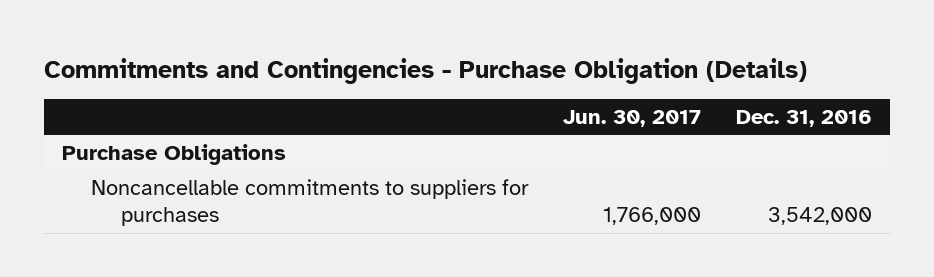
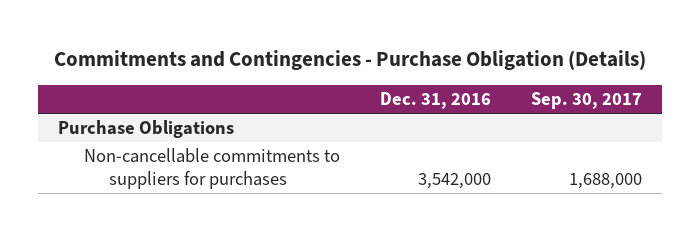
[563,110,702,128] Jun. 30, 2017 -> none
none -> [531,91,643,109] Sep. 30, 2017
[91,178,530,227] Noncancellable commitments to suppliers for purchases -> [83,148,340,189] Non-cancellable commitments to suppliers for purchases

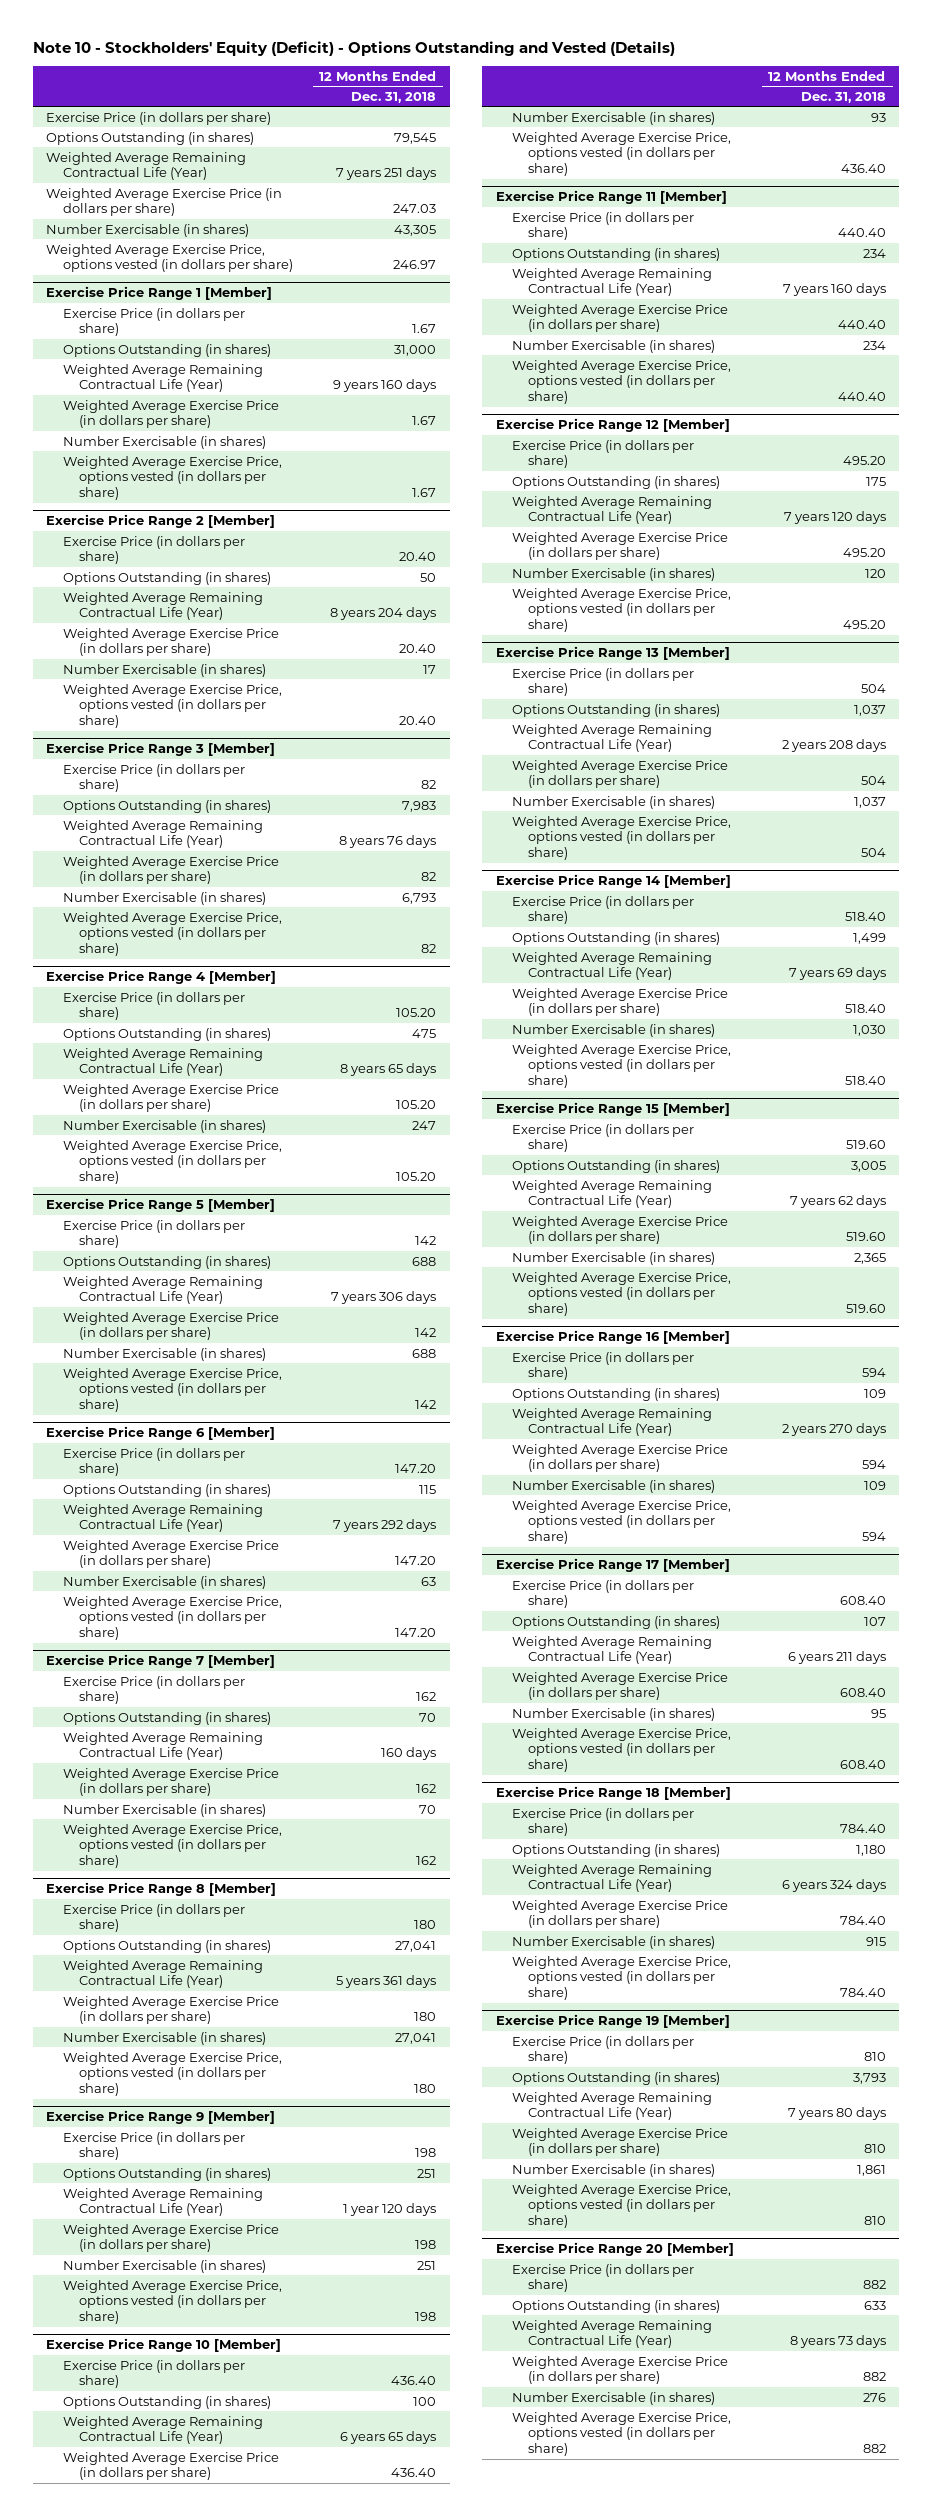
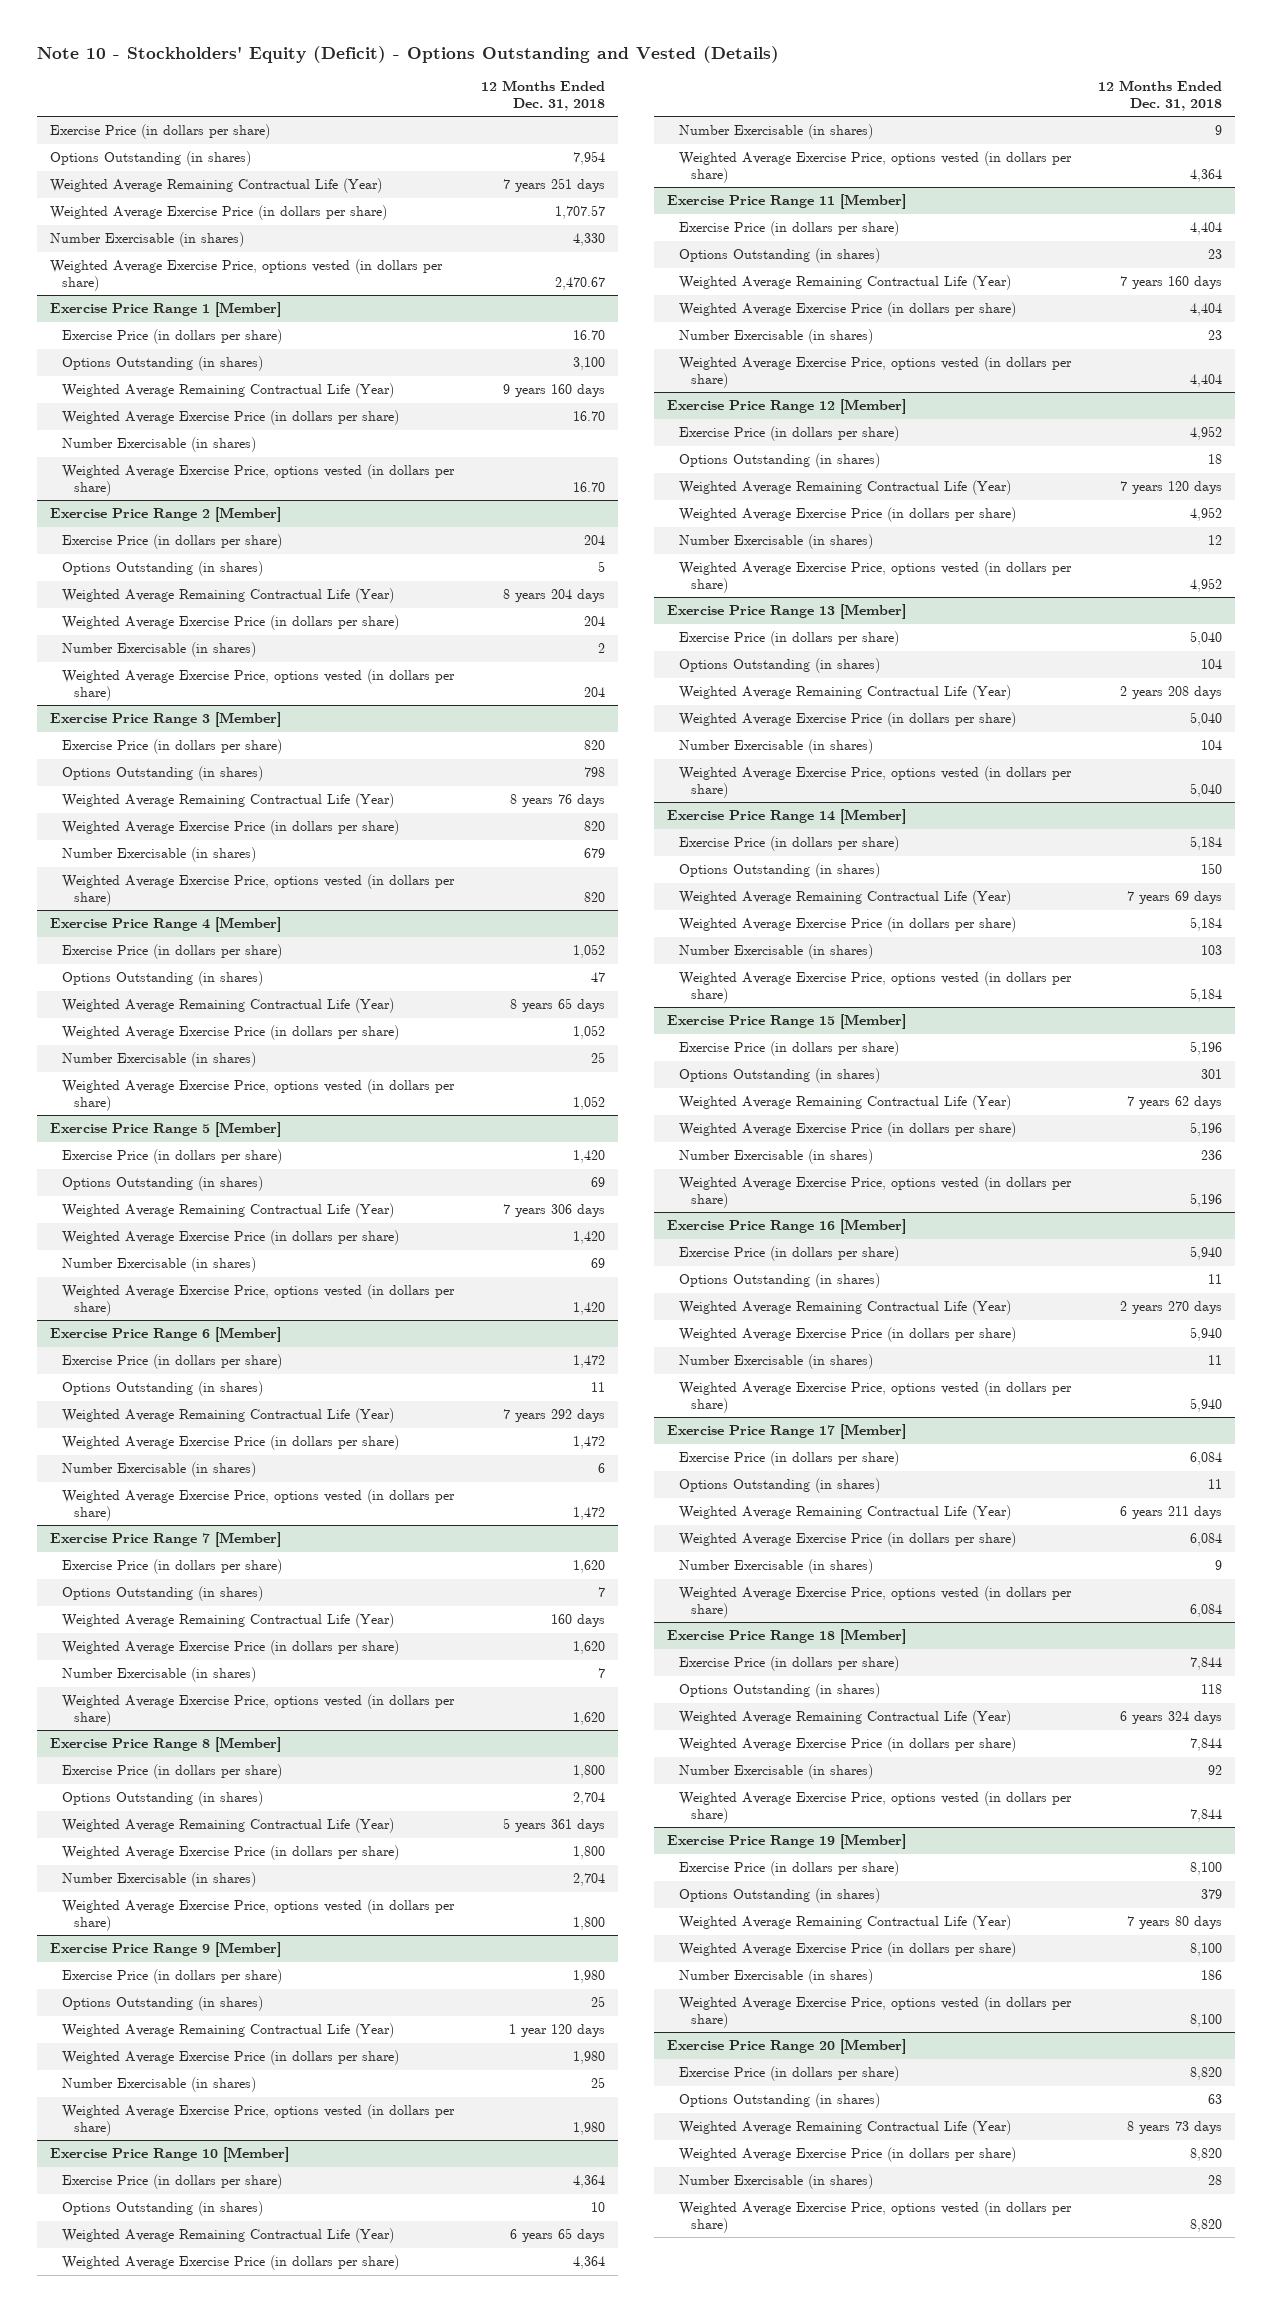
[394,132,437,144] 79,545 -> [572,151,605,166] 7,954
[393,204,437,214] 247.03 -> [554,205,605,220] 1,707.57
[394,224,437,236] 43,305 -> [572,233,605,247] 4,330
[393,260,437,270] 246.97 -> [554,277,605,291] 2,470.67
[412,324,437,334] 1.67 -> [572,330,605,341] 16.70
[394,344,437,356] 31,000 -> [572,357,605,371] 3,100
[412,416,437,426] 1.67 -> [572,411,605,422] 16.70
[412,488,437,498] 1.67 -> [572,482,605,493] 16.70
[399,552,437,562] 20.40 -> [583,535,605,546] 204
[420,572,437,582] 50 -> [597,561,605,573] 5
[399,644,437,654] 20.40 -> [583,616,605,627] 204
[423,664,437,674] 17 -> [597,643,605,654] 2
[399,716,437,726] 20.40 -> [583,687,605,698] 204
[421,780,437,790] 82 -> [583,740,605,751] 820
[402,800,437,812] 7,983 -> [583,767,605,778] 798
[421,872,437,882] 82 -> [583,821,605,832] 820
[402,892,437,904] 6,793 -> [583,848,605,859] 679
[421,944,437,954] 82 -> [583,892,605,903] 820
[396,1008,437,1018] 105.20 -> [572,944,605,959] 1,052
[412,1028,437,1038] 475 -> [590,972,605,983] 47
[396,1100,437,1110] 105.20 -> [572,1025,605,1040] 1,052
[412,1120,437,1130] 247 -> [590,1052,605,1064] 25
[396,1172,437,1182] 105.20 -> [572,1096,605,1111] 1,052
[415,1236,437,1246] 142 -> [572,1150,605,1164] 1,420
[412,1256,437,1266] 688 -> [590,1177,605,1188] 69
[415,1328,437,1338] 142 -> [572,1231,605,1245] 1,420
[412,1348,437,1358] 688 -> [590,1258,605,1269] 69
[415,1400,437,1410] 142 -> [572,1302,605,1316] 1,420
[395,1464,437,1474] 147.20 -> [572,1355,605,1369] 1,472
[419,1484,437,1494] 115 -> [590,1382,605,1393] 11
[395,1556,437,1566] 147.20 -> [572,1436,605,1450] 1,472
[421,1576,437,1586] 63 -> [597,1463,605,1474] 6
[395,1628,437,1638] 147.20 -> [572,1507,605,1521] 1,472
[416,1692,437,1702] 162 -> [572,1560,605,1574] 1,620
[419,1712,437,1722] 70 -> [597,1587,605,1598] 7
[416,1784,437,1794] 162 -> [572,1641,605,1655] 1,620
[419,1804,437,1814] 70 -> [597,1668,605,1679] 7
[416,1856,437,1866] 162 -> [572,1712,605,1726] 1,620
[414,1920,437,1930] 180 -> [572,1765,605,1779] 1,800
[395,1940,437,1952] 27,041 -> [572,1792,605,1806] 2,704
[414,2012,437,2022] 180 -> [572,1846,605,1860] 1,800
[395,2032,437,2044] 27,041 -> [572,1873,605,1887] 2,704
[414,2084,437,2094] 180 -> [572,1917,605,1931] 1,800
[415,2148,437,2158] 198 -> [572,1970,605,1984] 1,980
[417,2168,437,2178] 251 -> [590,1996,605,2008] 25
[415,2240,437,2250] 198 -> [572,2051,605,2065] 1,980
[417,2260,437,2270] 251 -> [590,2077,605,2089] 25
[415,2312,437,2322] 198 -> [572,2122,605,2136] 1,980
[391,2376,437,2386] 436.40 -> [572,2175,605,2189] 4,364
[413,2396,437,2406] 100 -> [590,2202,605,2213] 10
[391,2468,437,2478] 436.40 -> [572,2256,605,2270] 4,364
[870,112,886,122] 93 -> [1214,125,1222,136] 9
[840,164,886,174] 436.40 -> [1189,169,1222,183] 4,364
[837,228,886,238] 440.40 -> [1189,222,1222,236] 4,404
[862,248,886,258] 234 -> [1207,249,1222,260] 23
[837,320,886,330] 440.40 -> [1189,303,1222,317] 4,404
[862,340,886,350] 234 -> [1207,330,1222,341] 23
[837,392,886,402] 440.40 -> [1189,374,1222,388] 4,404
[842,456,886,466] 495.20 -> [1189,426,1222,441] 4,952
[865,476,886,486] 175 -> [1207,454,1222,465] 18
[842,548,886,558] 495.20 -> [1189,507,1222,522] 4,952
[864,568,886,578] 120 -> [1207,535,1222,546] 12
[842,620,886,630] 495.20 -> [1189,578,1222,593] 4,952
[860,684,886,694] 504 -> [1189,631,1222,646] 5,040
[853,704,886,716] 1,037 -> [1200,659,1222,670] 104
[860,776,886,786] 504 -> [1189,712,1222,727] 5,040
[853,796,886,808] 1,037 -> [1200,740,1222,751] 104
[860,848,886,858] 504 -> [1189,783,1222,798] 5,040
[844,912,886,922] 518.40 -> [1189,836,1222,851] 5,184
[852,932,886,944] 1,499 -> [1200,863,1222,875] 150
[844,1004,886,1014] 518.40 -> [1189,917,1222,932] 5,184
[852,1024,886,1036] 1,030 -> [1200,945,1222,956] 103
[844,1076,886,1086] 518.40 -> [1189,988,1222,1003] 5,184
[845,1140,886,1150] 519.60 -> [1189,1041,1222,1056] 5,196
[850,1160,886,1172] 3,005 -> [1200,1069,1222,1080] 301
[845,1232,886,1242] 519.60 -> [1189,1122,1222,1137] 5,196
[853,1252,886,1264] 2,365 -> [1200,1150,1222,1161] 236
[845,1304,886,1314] 519.60 -> [1189,1193,1222,1208] 5,196
[861,1368,886,1378] 594 -> [1189,1246,1222,1261] 5,940
[863,1388,886,1398] 109 -> [1207,1274,1222,1285] 11
[861,1460,886,1470] 594 -> [1189,1327,1222,1342] 5,940
[863,1480,886,1490] 109 -> [1207,1355,1222,1366] 11
[861,1532,886,1542] 594 -> [1189,1398,1222,1413] 5,940
[839,1596,886,1606] 608.40 -> [1189,1452,1222,1466] 6,084
[863,1616,886,1626] 107 -> [1207,1479,1222,1490] 11
[839,1688,886,1698] 608.40 -> [1189,1533,1222,1547] 6,084
[870,1708,886,1718] 95 -> [1214,1560,1222,1571] 9
[839,1760,886,1770] 608.40 -> [1189,1604,1222,1618] 6,084
[839,1824,886,1834] 784.40 -> [1189,1657,1222,1671] 7,844
[855,1844,886,1856] 1,180 -> [1200,1684,1222,1695] 118
[839,1916,886,1926] 784.40 -> [1189,1738,1222,1752] 7,844
[865,1936,886,1946] 915 -> [1207,1765,1222,1776] 92
[839,1988,886,1998] 784.40 -> [1189,1809,1222,1823] 7,844
[863,2052,886,2062] 810 -> [1189,1862,1222,1876] 8,100
[852,2072,886,2084] 3,793 -> [1200,1889,1222,1900] 379
[863,2144,886,2154] 810 -> [1189,1943,1222,1957] 8,100
[856,2164,886,2176] 1,861 -> [1200,1970,1222,1981] 186
[863,2216,886,2226] 810 -> [1189,2014,1222,2028] 8,100
[862,2280,886,2290] 882 -> [1189,2067,1222,2081] 8,820
[863,2300,886,2310] 633 -> [1207,2094,1222,2105] 63
[862,2372,886,2382] 882 -> [1189,2148,1222,2162] 8,820
[862,2392,886,2402] 276 -> [1207,2175,1222,2186] 28
[862,2444,886,2454] 882 -> [1189,2219,1222,2233] 8,820

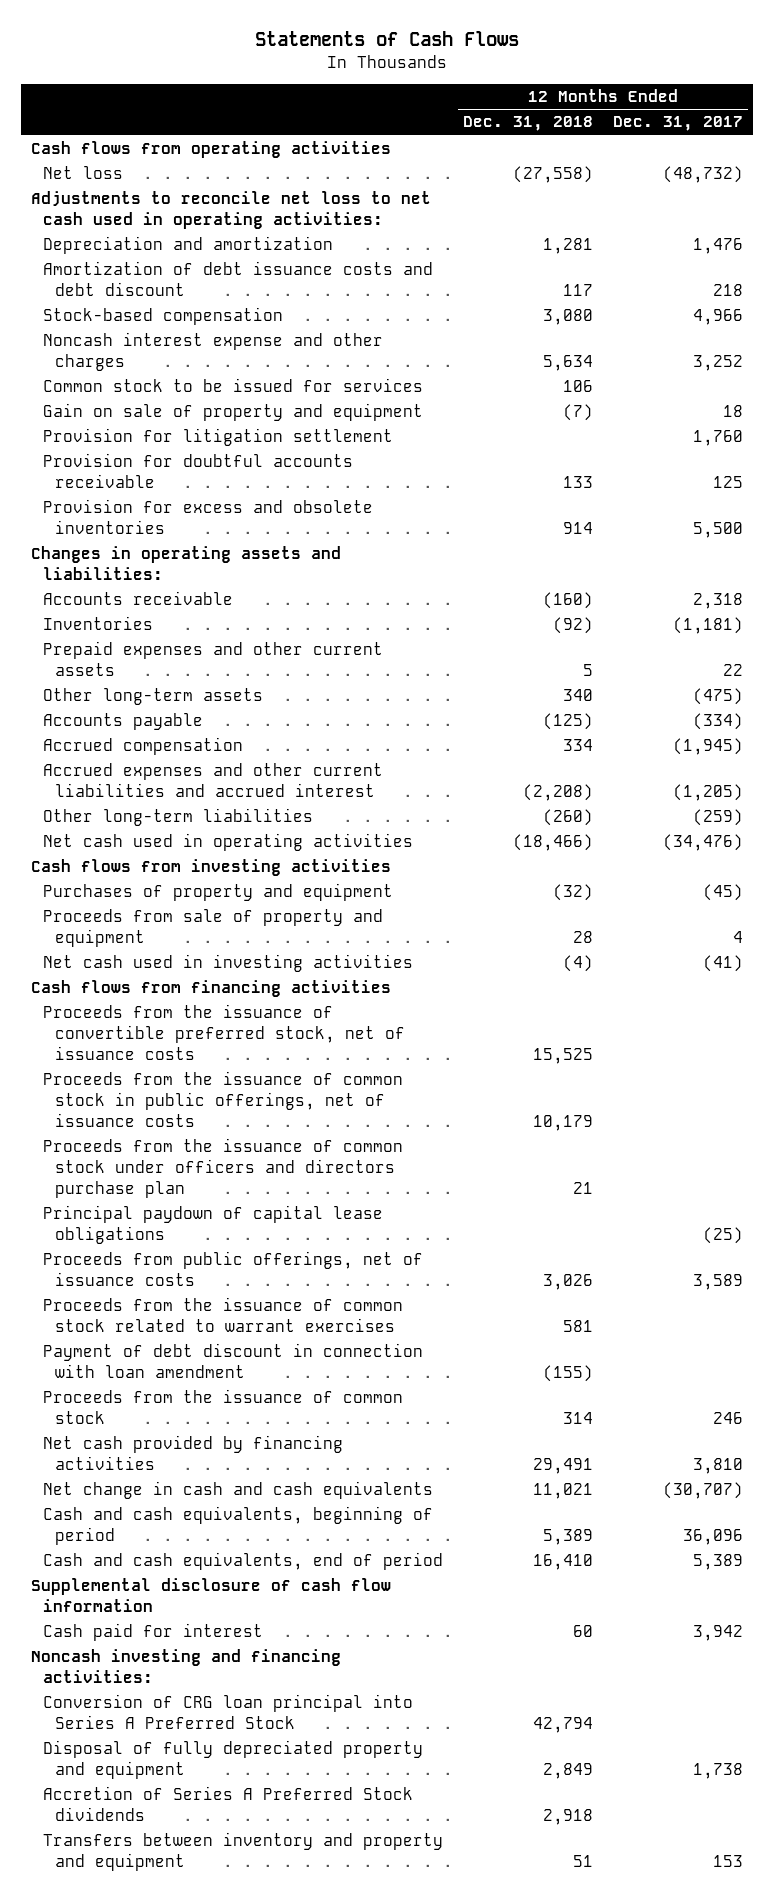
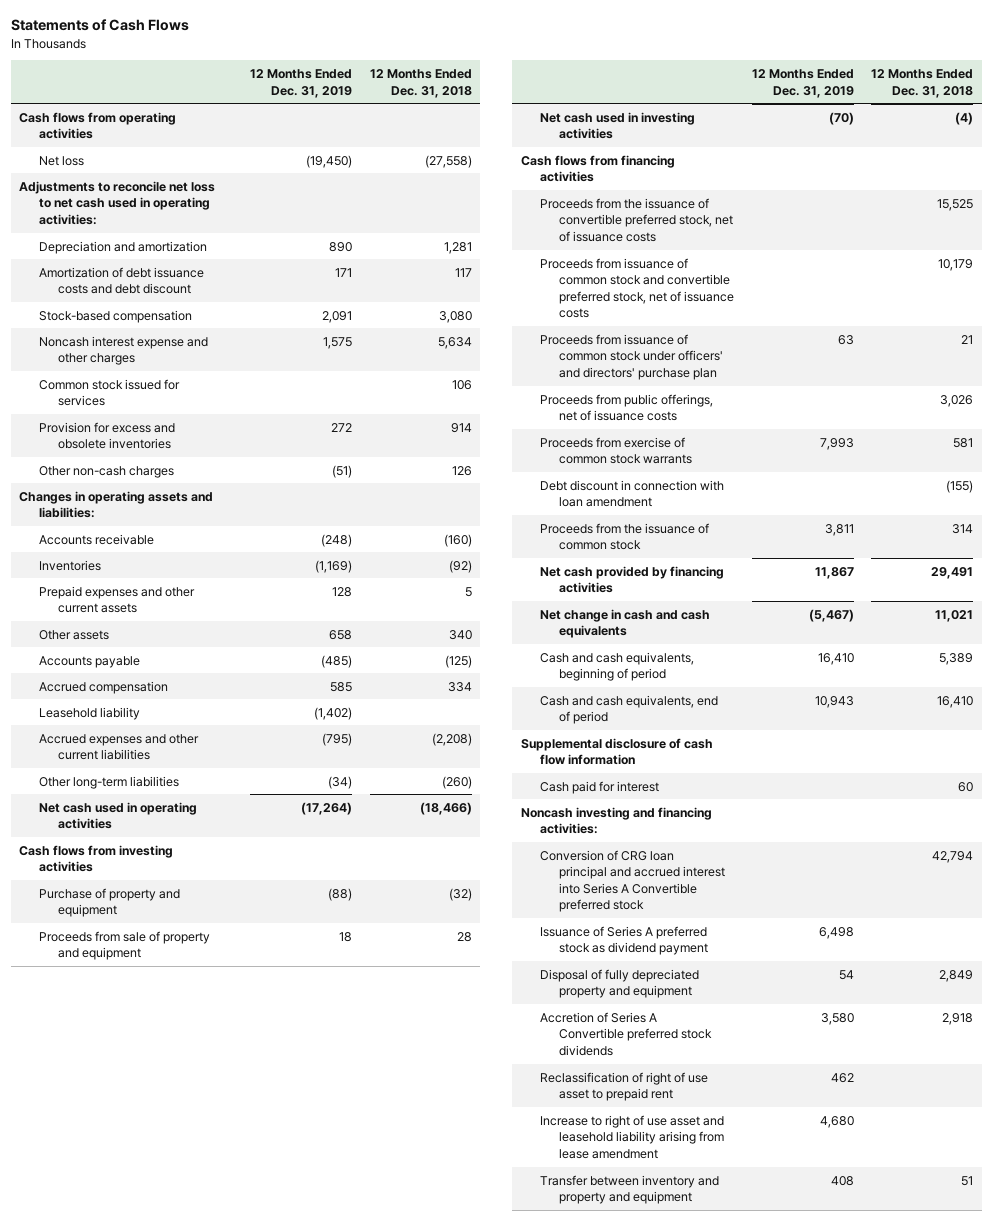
[612,116,743,132] Dec. 31, 2017 -> none
none -> [250,69,353,98] 12 Months Ended Dec. 31, 2019
[43,403,424,422] Gain on sale of property and equipment -> none
[43,428,394,447] Provision for litigation settlement -> none
[43,453,354,488] Provision for doubtful accounts receivable -> none
[43,378,424,393] Common stock to be issued for services -> [38,378,180,407] Common stock issued for services
none -> [38,465,174,478] Other non-cash charges
[43,688,264,706] Other long-term assets -> [38,629,109,640] Other assets
none -> [38,706,140,720] Leasehold liability
[43,763,384,797] Accrued expenses and other current liabilities and accrued interest -> [38,733,199,761] Accrued expenses and other current liabilities
[43,883,394,902] Purchases of property and equipment -> [38,887,180,918] Purchase of property and equipment
[43,1205,384,1244] Principal paydown of capital lease obligations -> none
[43,1071,404,1127] Proceeds from the issuance of common stock in public offerings, net of issuance costs -> [540,257,735,319] Proceeds from issuance of common stock and convertible preferred stock, net of issuance costs
[43,1138,404,1198] Proceeds from the issuance of common stock under officers and directors purchase plan -> [540,333,724,380] Proceeds from issuance of common stock under officers' and directors' purchase plan
[43,1297,404,1332] Proceeds from the issuance of common stock related to warrant exercises -> [540,436,693,465] Proceeds from exercise of common stock warrants
[43,1343,424,1378] Payment of debt discount in connection with loan amendment -> [540,479,725,508] Debt discount in connection with loan amendment
[43,1694,414,1729] Conversion of CRG loan principal into Series A Preferred Stock -> [540,849,726,913] Conversion of CRG loan principal and accrued interest into Series A Convertible preferred stock
none -> [540,925,709,956] Issuance of Series A preferred stock as dividend payment
[43,1786,414,1821] Accretion of Series A Preferred Stock dividends -> [540,1011,713,1056] Accretion of Series A Convertible preferred stock dividends
none -> [540,1071,709,1102] Reclassification of right of use asset to prepaid rent
none -> [540,1114,725,1159] Increase to right of use asset and leasehold liability arising from lease amendment
[43,1832,444,1871] Transfers between inventory and property and equipment -> [540,1174,720,1205] Transfer between inventory and property and equipment

